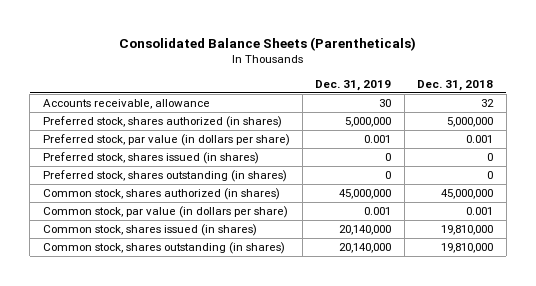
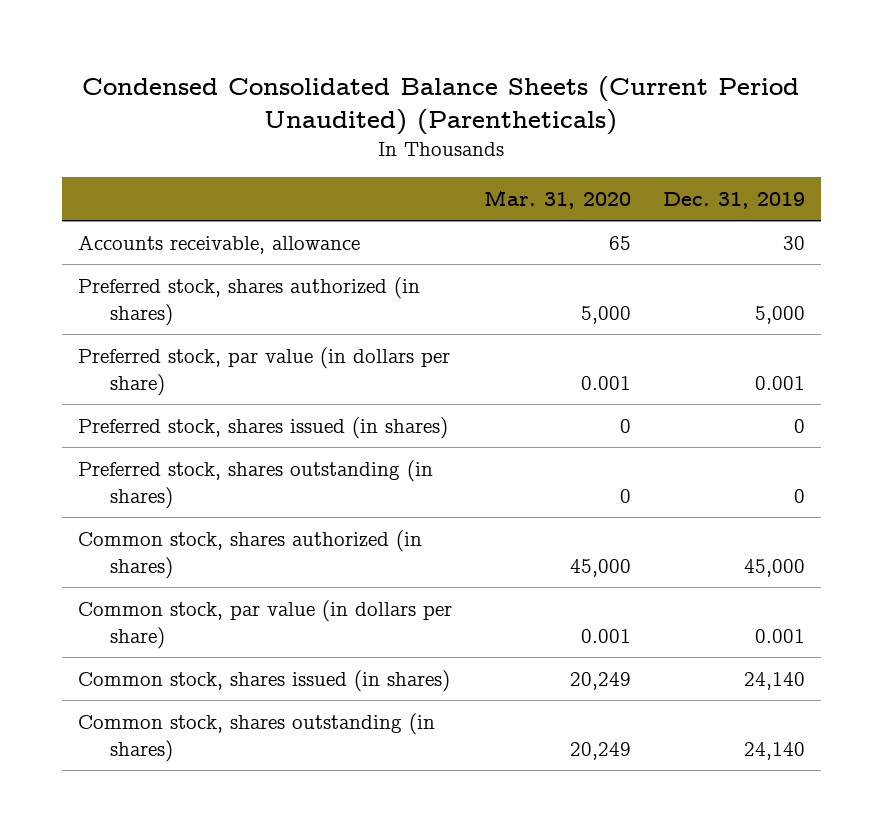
[118,36,416,51] Consolidated Balance Sheets (Parentheticals) -> [82,75,800,135] Condensed Consolidated Balance Sheets (Current Period Unaudited) (Parentheticals)
[417,79,494,91] Dec. 31, 2018 -> none
none -> [483,190,631,210] Mar. 31, 2020
[345,117,392,128] 5,000,000 -> [754,305,805,324] 5,000
[339,189,392,200] 45,000,000 -> [743,558,805,577] 45,000
[339,225,392,236] 20,140,000 -> [743,671,805,690] 24,140
[339,243,392,254] 20,140,000 -> [743,741,805,760] 24,140

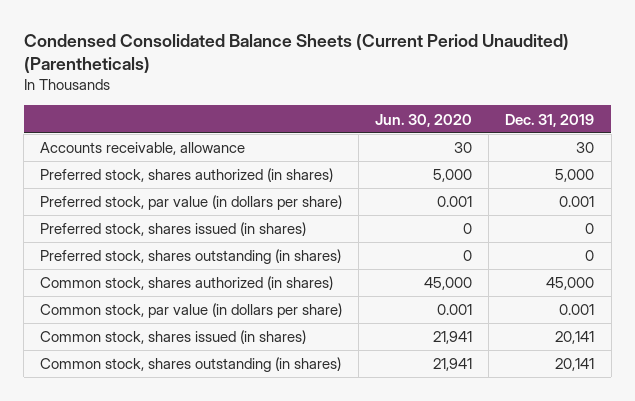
[483,190,631,210] Mar. 31, 2020 -> none
none -> [375,113,473,127] Jun. 30, 2020
[743,671,805,690] 24,140 -> [555,331,595,345] 20,141
[743,741,805,760] 24,140 -> [555,358,595,372] 20,141

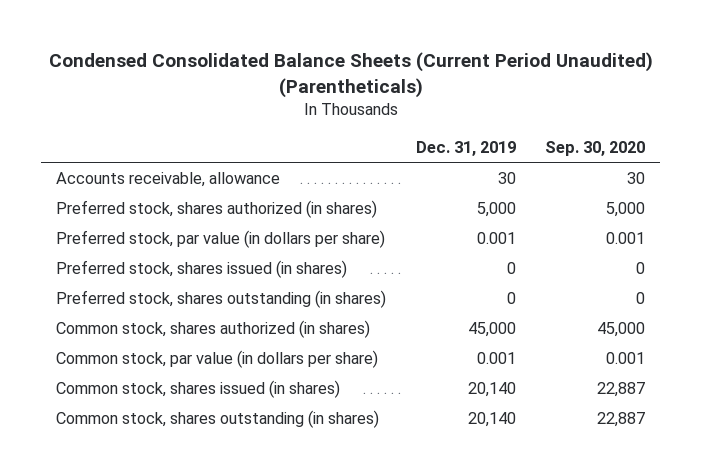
[375,113,473,127] Jun. 30, 2020 -> none
none -> [545,140,646,156] Sep. 30, 2020
[555,331,595,345] 20,141 -> [467,382,516,398] 20,140
[555,358,595,372] 20,141 -> [467,412,516,428] 20,140

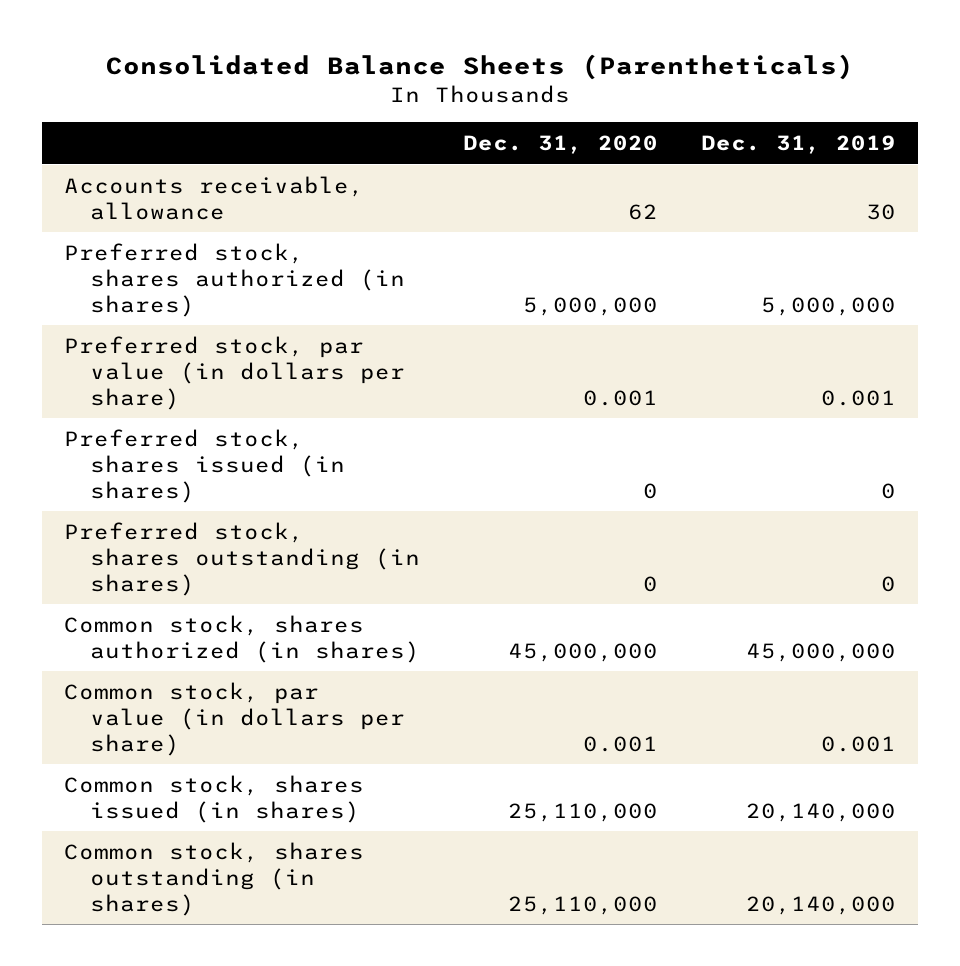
[48,51,653,98] Condensed Consolidated Balance Sheets (Current Period Unaudited) (Parentheticals) -> [106,54,855,81] Consolidated Balance Sheets (Parentheticals)
[545,140,646,156] Sep. 30, 2020 -> none
none -> [462,135,658,155] Dec. 31, 2020
[476,202,516,218] 5,000 -> [761,296,897,316] 5,000,000
[467,322,516,338] 45,000 -> [746,642,897,662] 45,000,000
[467,382,516,398] 20,140 -> [746,802,897,822] 20,140,000
[467,412,516,428] 20,140 -> [746,895,897,915] 20,140,000

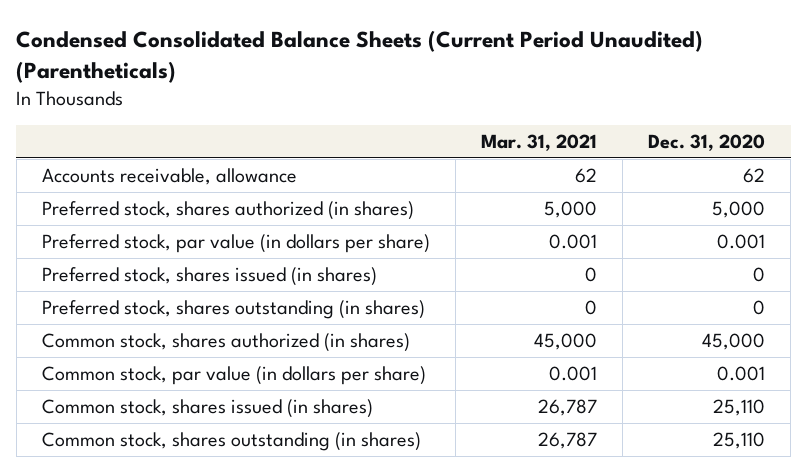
[106,54,855,81] Consolidated Balance Sheets (Parentheticals) -> [16,30,704,83] Condensed Consolidated Balance Sheets (Current Period Unaudited) (Parentheticals)
[701,135,897,155] Dec. 31, 2019 -> none
none -> [481,133,598,151] Mar. 31, 2021
[522,296,658,316] 5,000,000 -> [712,201,766,219] 5,000
[507,642,658,662] 45,000,000 -> [702,333,766,351] 45,000
[507,802,658,822] 25,110,000 -> [713,399,766,417] 25,110
[507,895,658,915] 25,110,000 -> [713,432,766,450] 25,110

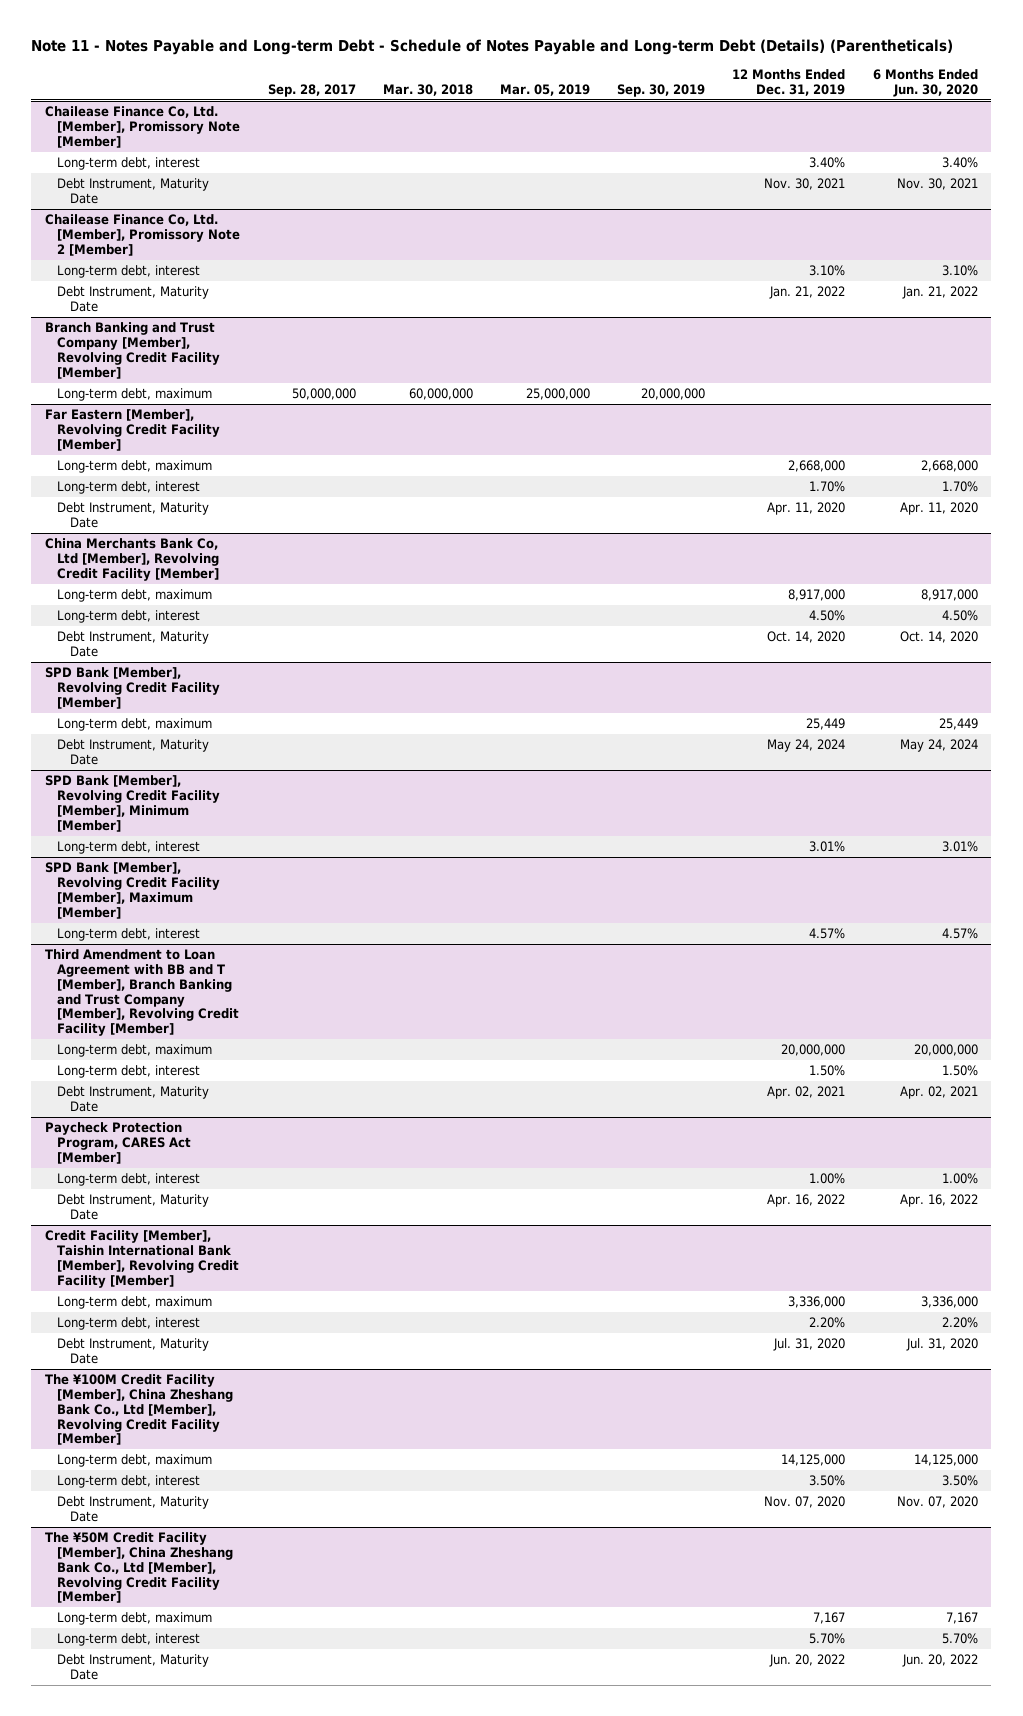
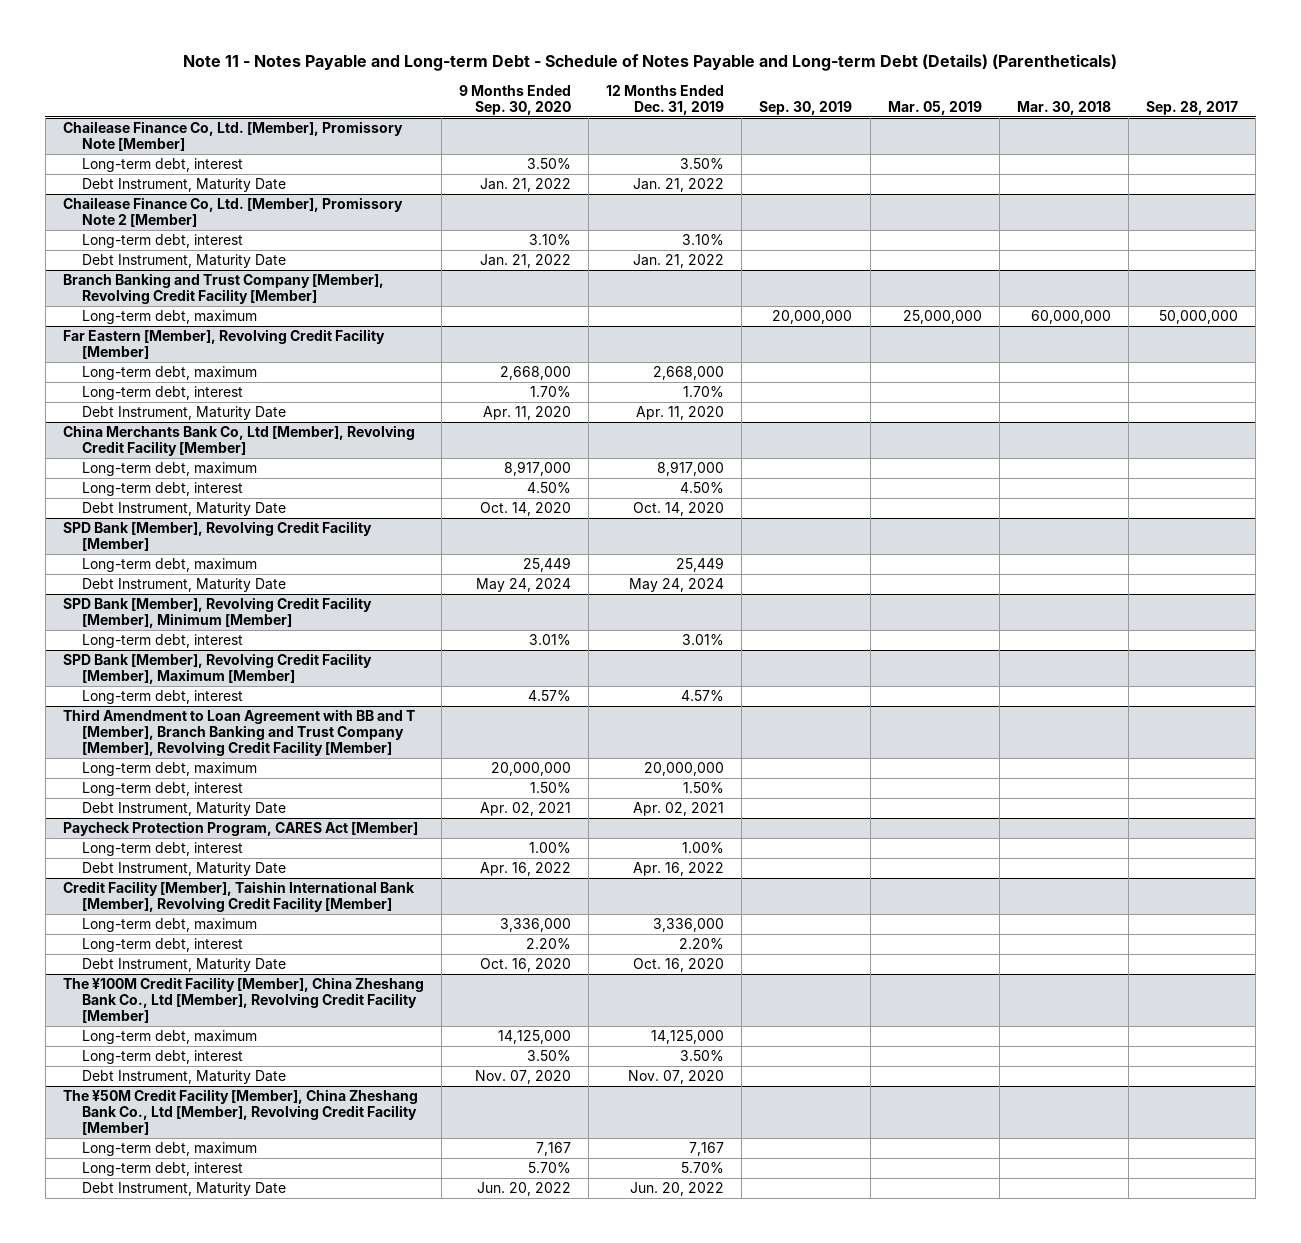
[872,69,978,98] 6 Months Ended Jun. 30, 2020 -> none
none -> [459,84,572,115] 9 Months Ended Sep. 30, 2020
[809,157,846,169] 3.40% -> [680,157,725,169] 3.50%
[764,178,846,191] Nov. 30, 2021 -> [633,177,725,192] Jan. 21, 2022
[773,1338,846,1352] Jul. 31, 2020 -> [633,957,725,972] Oct. 16, 2020

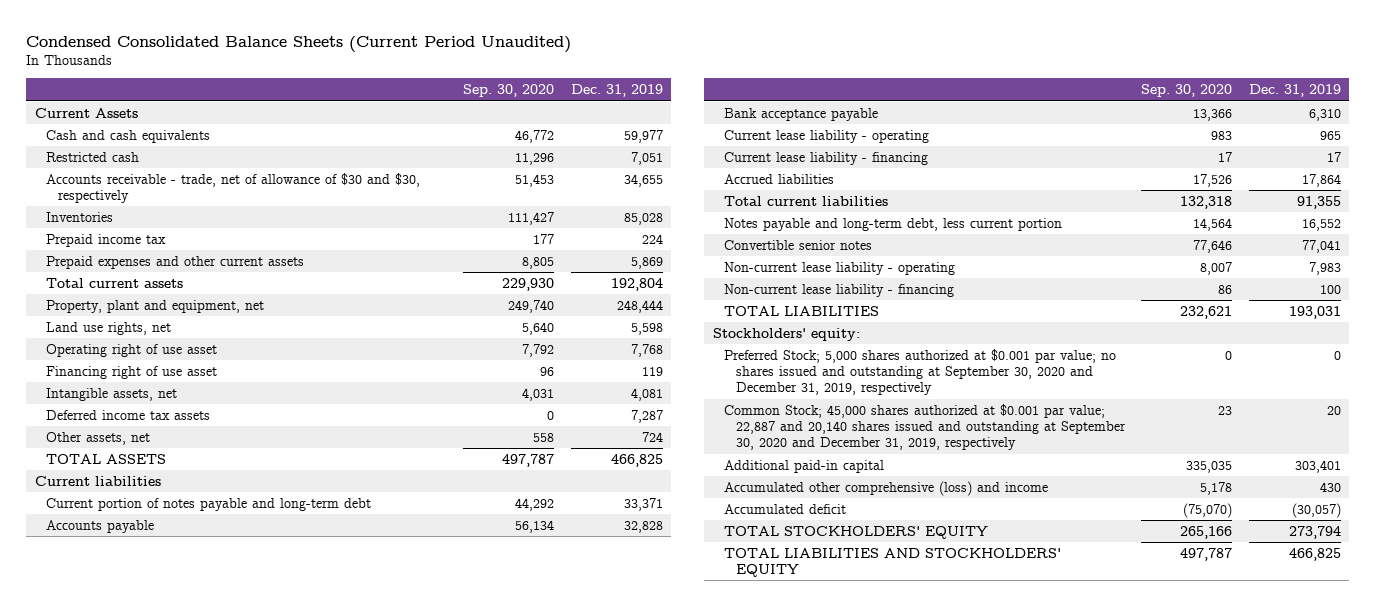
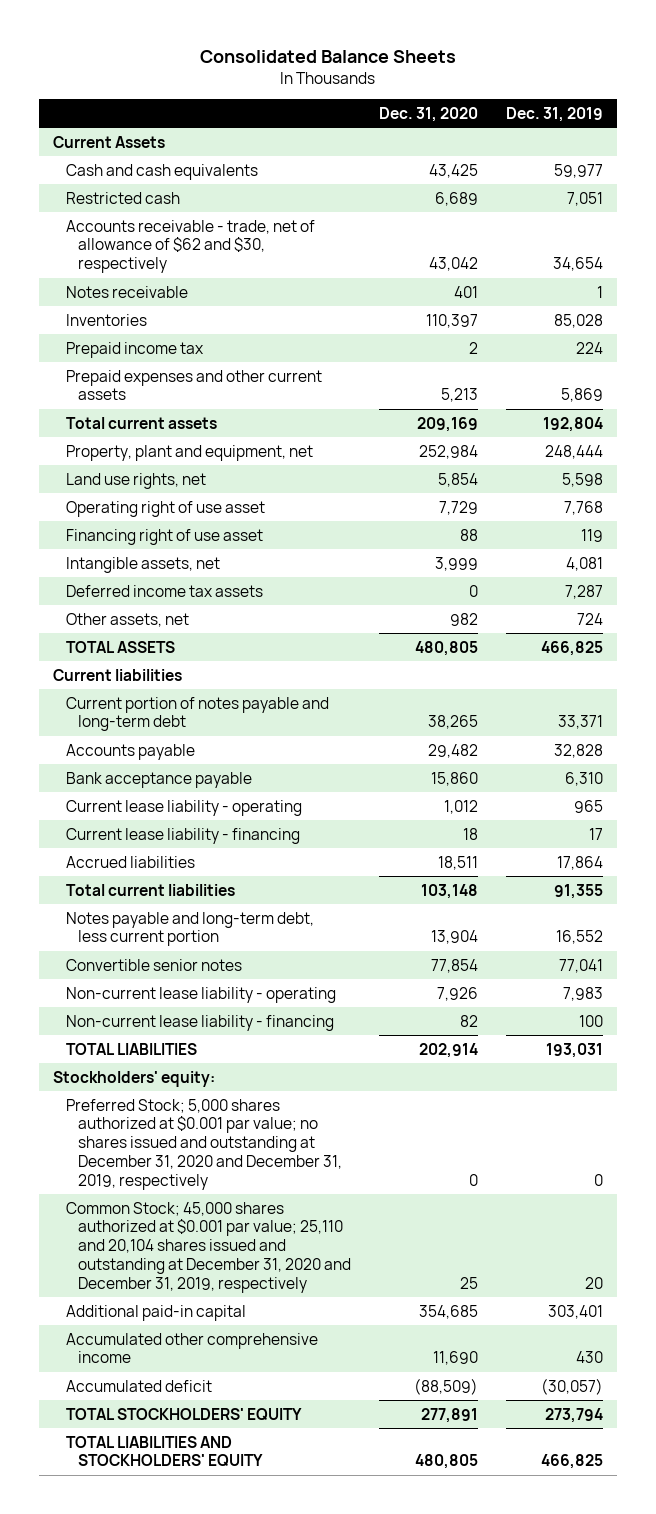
[26,36,572,54] Condensed Consolidated Balance Sheets (Current Period Unaudited) -> [200,50,457,64] Consolidated Balance Sheets
[463,84,555,98] Sep. 30, 2020 -> none
none -> [378,106,478,122] Dec. 31, 2020
[46,172,421,203] Accounts receivable - trade, net of allowance of $30 and $30, respectively -> [65,219,315,274] Accounts receivable - trade, net of allowance of $62 and $30, respectively
[623,173,663,187] 34,655 -> [552,257,603,272] 34,654
none -> [65,285,188,298] Notes receivable
[724,348,1117,396] Preferred Stock; 5,000 shares authorized at $0.001 par value; no shares issued and outstanding at September 30, 2020 and December 31, 2019, respectively -> [65,1098,342,1190] Preferred Stock; 5,000 shares authorized at $0.001 par value; no shares issued and outstanding at December 31, 2020 and December 31, 2019, respectively
[724,403,1126,451] Common Stock; 45,000 shares authorized at $0.001 par value; 22,887 and 20,140 shares issued and outstanding at September 30, 2020 and December 31, 2019, respectively -> [65,1201,351,1293] Common Stock; 45,000 shares authorized at $0.001 par value; 25,110 and 20,104 shares issued and outstanding at December 31, 2020 and December 31, 2019, respectively
[724,480,1049,496] Accumulated other comprehensive (loss) and income -> [65,1332,318,1364] Accumulated other comprehensive income

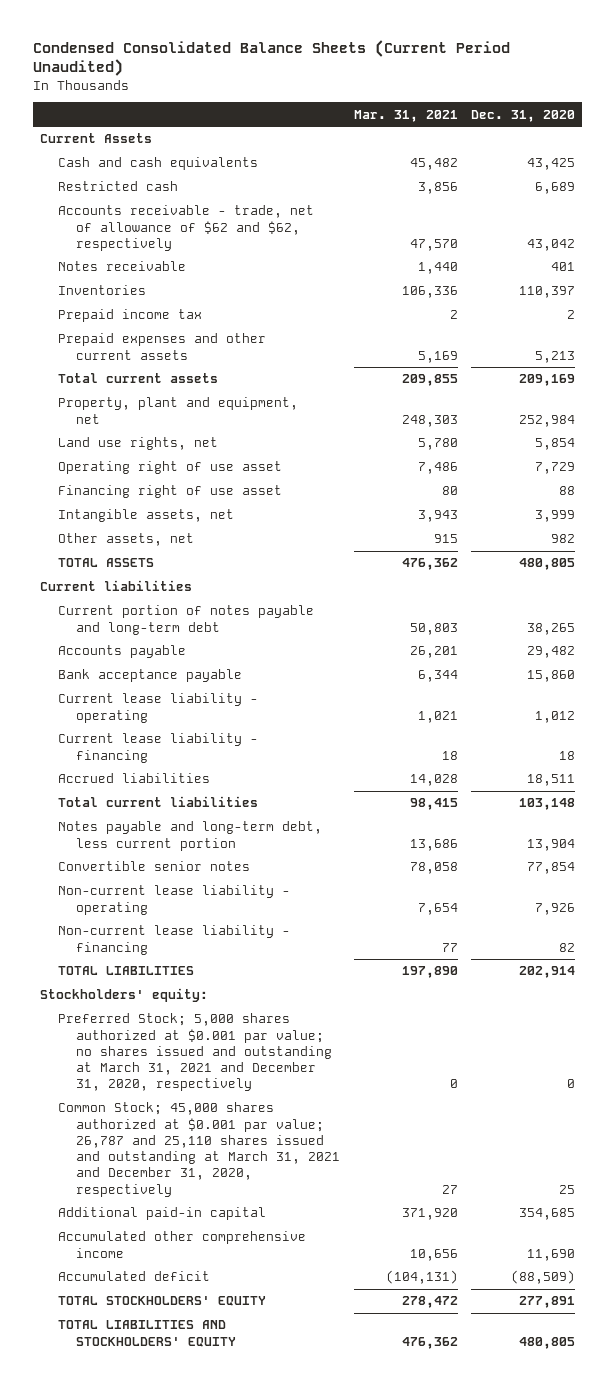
[200,50,457,64] Consolidated Balance Sheets -> [32,39,510,77] Condensed Consolidated Balance Sheets (Current Period Unaudited)
[505,106,603,122] Dec. 31, 2019 -> none
none -> [353,109,458,122] Mar. 31, 2021
[65,219,315,274] Accounts receivable - trade, net of allowance of $62 and $30, respectively -> [57,205,314,251] Accounts receivable - trade, net of allowance of $62 and $62, respectively
[65,584,263,597] Deferred income tax assets -> none
[65,1098,342,1190] Preferred Stock; 5,000 shares authorized at $0.001 par value; no shares issued and outstanding at December 31, 2020 and December 31, 2019, respectively -> [57,1013,333,1092] Preferred Stock; 5,000 shares authorized at $0.001 par value; no shares issued and outstanding at March 31, 2021 and December 31, 2020, respectively
[65,1201,351,1293] Common Stock; 45,000 shares authorized at $0.001 par value; 25,110 and 20,104 shares issued and outstanding at December 31, 2020 and December 31, 2019, respectively -> [57,1102,341,1197] Common Stock; 45,000 shares authorized at $0.001 par value; 26,787 and 25,110 shares issued and outstanding at March 31, 2021 and December 31, 2020, respectively

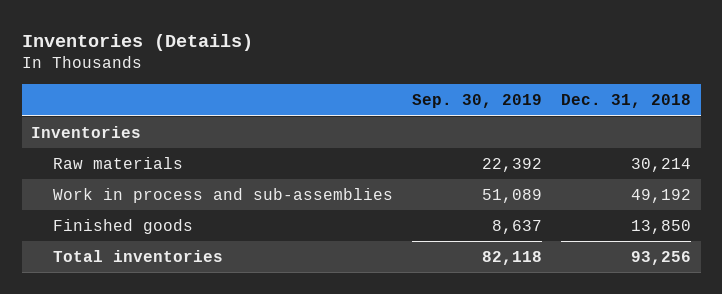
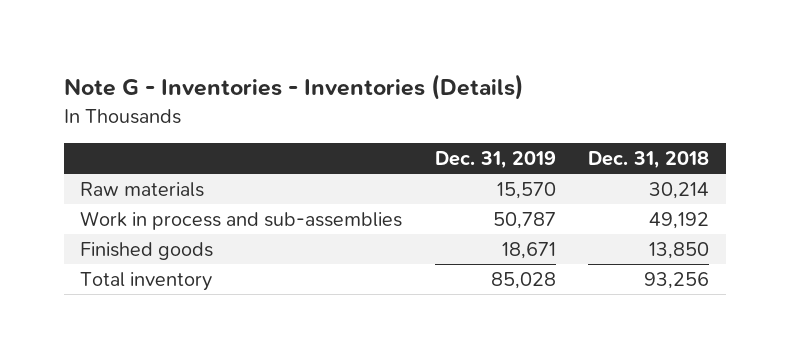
[21,33,253,51] Inventories (Details) -> [63,74,524,101] Note G - Inventories - Inventories (Details)
[412,94,543,109] Sep. 30, 2019 -> none
none -> [434,150,556,169] Dec. 31, 2019
[31,125,142,138] Inventories -> none
[53,249,224,262] Total inventories -> [80,272,213,292] Total inventory

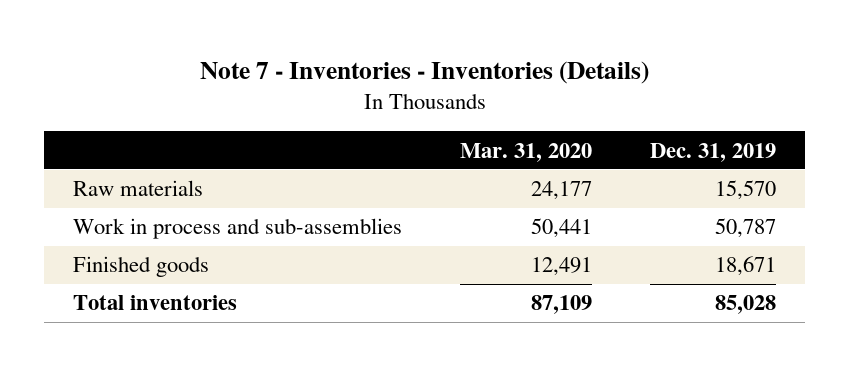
[63,74,524,101] Note G - Inventories - Inventories (Details) -> [199,61,649,85] Note 7 - Inventories - Inventories (Details)
[588,150,710,169] Dec. 31, 2018 -> none
none -> [460,142,593,162] Mar. 31, 2020
[80,272,213,292] Total inventory -> [73,295,238,311] Total inventories

